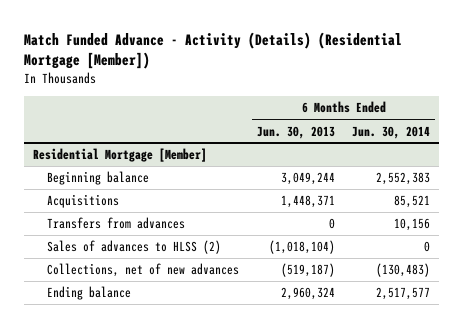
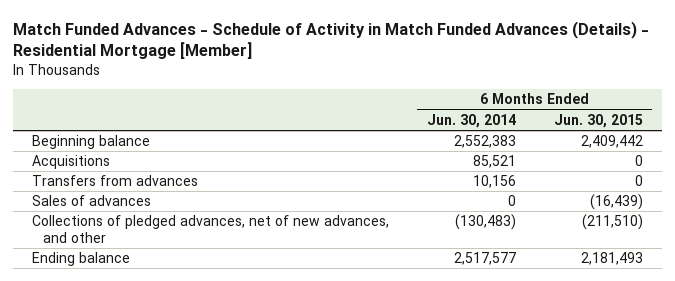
[24,31,403,70] Match Funded Advance - Activity (Details) (Residential Mortgage [Member]) -> [12,20,649,60] Match Funded Advances - Schedule of Activity in Match Funded Advances (Details) - Residential Mortgage [Member]
[256,125,335,139] Jun. 30, 2013 -> none
none -> [553,113,643,128] Jun. 30, 2015
[32,148,207,163] Residential Mortgage [Member] -> none
[47,240,222,255] Sales of advances to HLSS (2) -> [31,195,151,207] Sales of advances
[47,263,240,278] Collections, net of new advances -> [31,215,389,243] Collections of pledged advances, net of new advances, and other

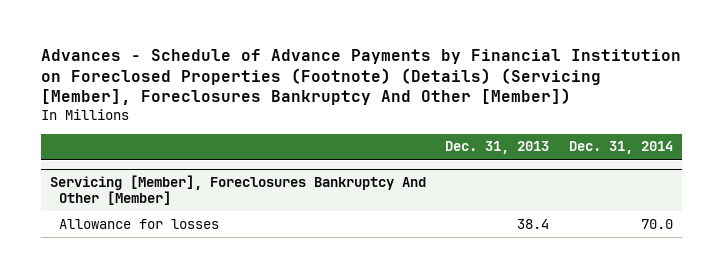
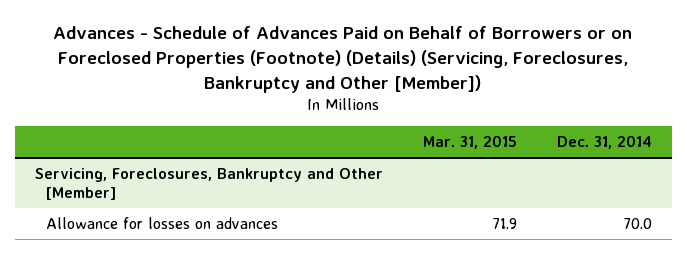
[40,49,681,106] Advances - Schedule of Advance Payments by Financial Institution on Foreclosed Properties (Footnote) (Details) (Servicing [Member], Foreclosures Bankruptcy And Other [Member]) -> [53,26,633,93] Advances - Schedule of Advances Paid on Behalf of Borrowers or on Foreclosed Properties (Footnote) (Details) (Servicing, Foreclosures, Bankruptcy and Other [Member])
[445,141,550,155] Dec. 31, 2013 -> none
none -> [422,135,517,150] Mar. 31, 2015
[50,174,427,206] Servicing [Member], Foreclosures Bankruptcy And Other [Member] -> [34,167,383,201] Servicing, Foreclosures, Bankruptcy and Other [Member]
[59,218,220,229] Allowance for losses -> [45,216,278,229] Allowance for losses on advances

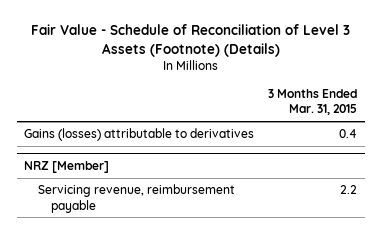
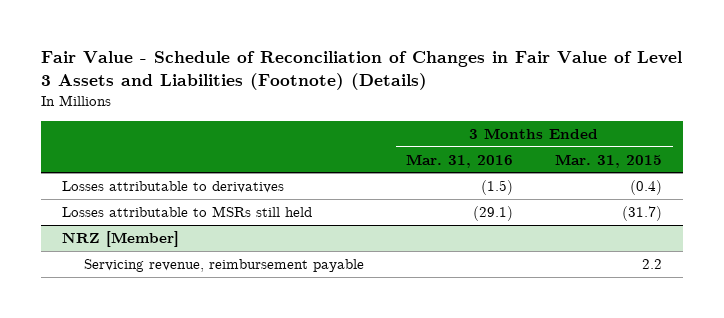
[30,24,350,57] Fair Value - Schedule of Reconciliation of Level 3 Assets (Footnote) (Details) -> [40,51,682,91] Fair Value - Schedule of Reconciliation of Changes in Fair Value of Level 3 Assets and Liabilities (Footnote) (Details)
none -> [406,153,514,168] Mar. 31, 2016
[24,128,255,142] Gains (losses) attributable to derivatives -> [61,180,284,193] Losses attributable to derivatives
[339,129,358,139] 0.4 -> [630,179,663,195] (0.4)
none -> [61,205,312,217] Losses attributable to MSRs still held

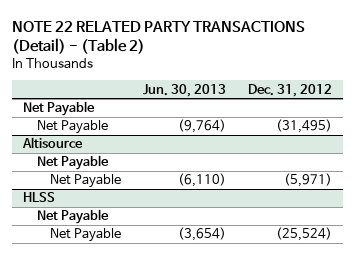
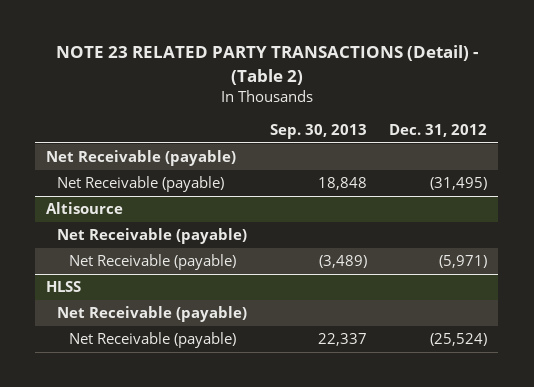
[12,20,306,54] NOTE 22 RELATED PARTY TRANSACTIONS (Detail) - (Table 2) -> [55,45,478,85] NOTE 23 RELATED PARTY TRANSACTIONS (Detail) - (Table 2)
[143,83,227,97] Jun. 30, 2013 -> none
none -> [269,124,367,140] Sep. 30, 2013
[23,101,96,117] Net Payable -> [46,150,237,167] Net Receivable (payable)
[36,120,108,135] Net Payable -> [57,176,225,193] Net Receivable (payable)
[36,155,109,171] Net Payable -> [57,228,248,245] Net Receivable (payable)
[50,174,122,189] Net Payable -> [68,254,236,271] Net Receivable (payable)
[36,209,109,225] Net Payable -> [57,306,248,323] Net Receivable (payable)
[50,228,122,243] Net Payable -> [68,332,236,349] Net Receivable (payable)

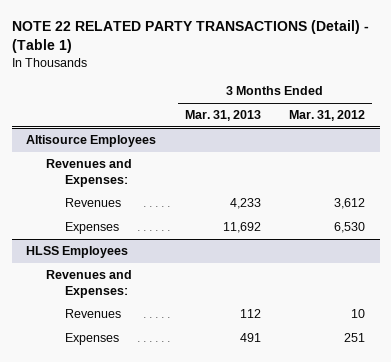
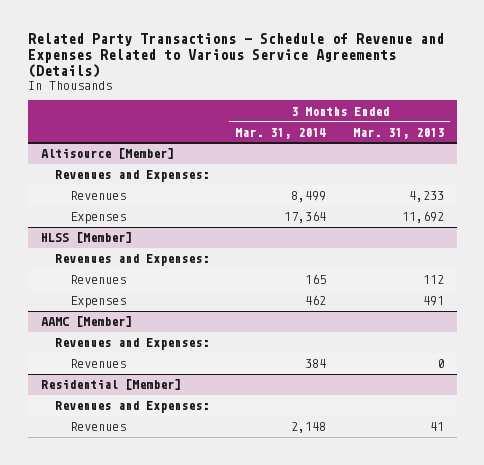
[11,19,369,54] NOTE 22 RELATED PARTY TRANSACTIONS (Detail) - (Table 1) -> [27,32,444,79] Related Party Transactions - Schedule of Revenue and Expenses Related to Various Service Agreements (Details)
[289,110,366,122] Mar. 31, 2012 -> none
none -> [235,127,327,139] Mar. 31, 2014
[26,135,157,148] Altisource Employees -> none
none -> [40,148,174,160] Altisource [Member]
[26,246,129,259] HLSS Employees -> none
none -> [40,232,132,244] HLSS [Member]
none -> [40,316,132,328] AAMC [Member]
none -> [55,338,210,351] Revenues and Expenses:
none -> [70,359,127,369] Revenues
none -> [40,379,181,391] Residential [Member]
none -> [55,401,210,414] Revenues and Expenses:
none -> [70,422,127,432] Revenues

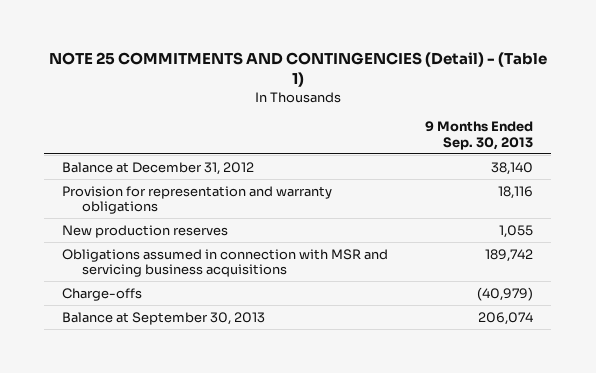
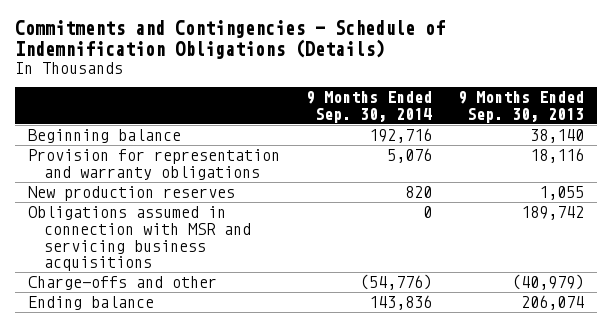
[48,52,547,88] NOTE 25 COMMITMENTS AND CONTINGENCIES (Detail) - (Table 1) -> [14,20,445,59] Commitments and Contingencies - Schedule of Indemnification Obligations (Details)
none -> [305,91,432,123] 9 Months Ended Sep. 30, 2014
[62,161,255,175] Balance at December 31, 2012 -> [27,129,181,144] Beginning balance
[62,287,143,301] Charge-offs -> [27,276,217,291] Charge-offs and other
[62,311,266,325] Balance at September 30, 2013 -> [27,296,154,311] Ending balance

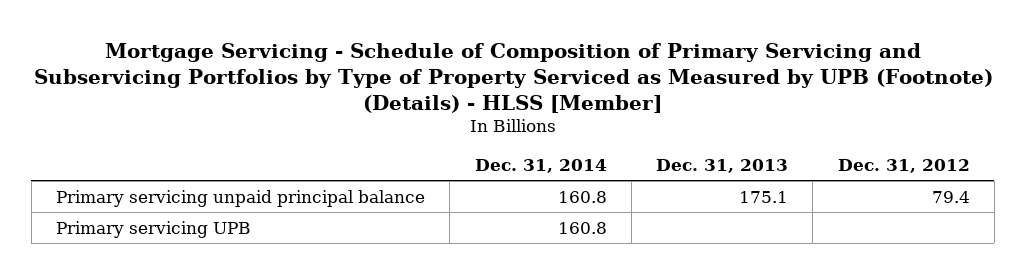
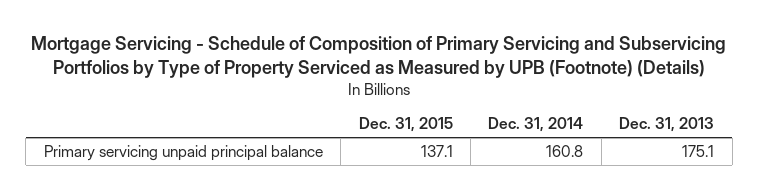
[33,42,993,113] Mortgage Servicing - Schedule of Composition of Primary Servicing and Subservicing Portfolios by Type of Property Serviced as Measured by UPB (Footnote) (Details) - HLSS [Member] -> [30,35,726,78] Mortgage Servicing - Schedule of Composition of Primary Servicing and Subservicing Portfolios by Type of Property Serviced as Measured by UPB (Footnote) (Details)
[837,158,970,173] Dec. 31, 2012 -> none
none -> [358,117,453,133] Dec. 31, 2015
[56,220,252,238] Primary servicing UPB -> none

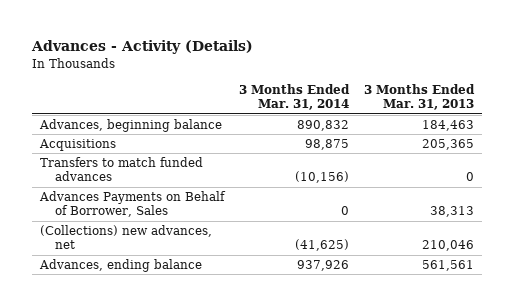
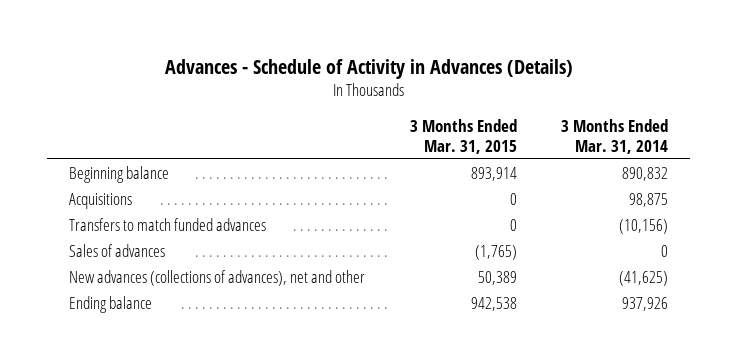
[31,40,254,55] Advances - Activity (Details) -> [164,58,573,79] Advances - Schedule of Activity in Advances (Details)
[364,84,476,111] 3 Months Ended Mar. 31, 2013 -> none
none -> [409,119,517,154] 3 Months Ended Mar. 31, 2015
[38,119,222,133] Advances, beginning balance -> [69,166,170,184] Beginning balance
[38,191,226,218] Advances Payments on Behalf of Borrower, Sales -> [69,244,166,258] Sales of advances
[39,225,212,250] (Collections) new advances, net -> [69,270,366,287] New advances (collections of advances), net and other
[38,259,202,273] Advances, ending balance -> [69,296,153,314] Ending balance

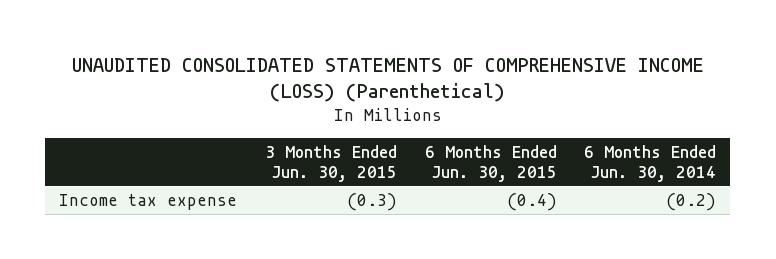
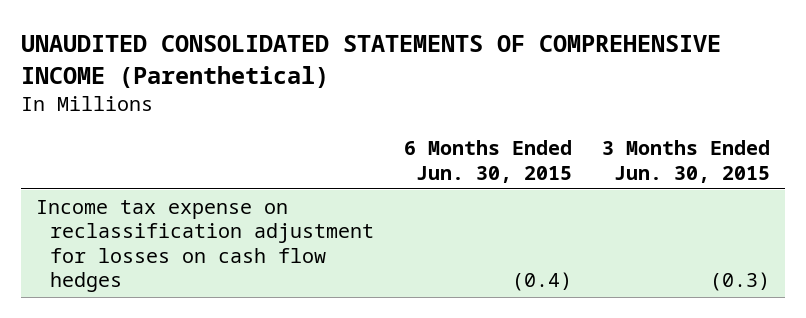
[71,57,704,103] UNAUDITED CONSOLIDATED STATEMENTS OF COMPREHENSIVE INCOME (LOSS) (Parenthetical) -> [21,35,722,88] UNAUDITED CONSOLIDATED STATEMENTS OF COMPREHENSIVE INCOME (Parenthetical)
[584,144,717,183] 6 Months Ended Jun. 30, 2014 -> none
[59,194,238,211] Income tax expense -> [36,199,375,293] Income tax expense on reclassification adjustment for losses on cash flow hedges

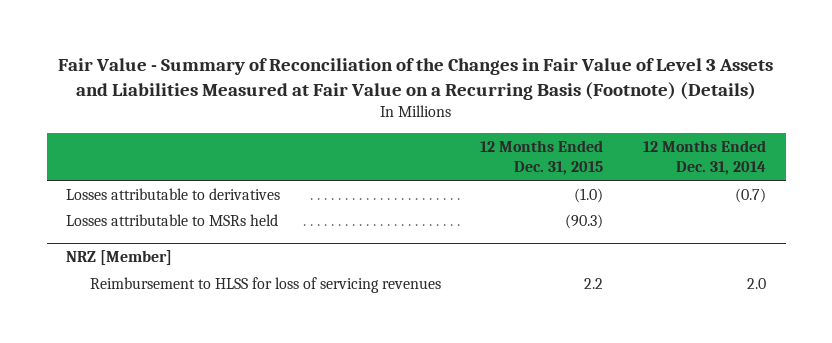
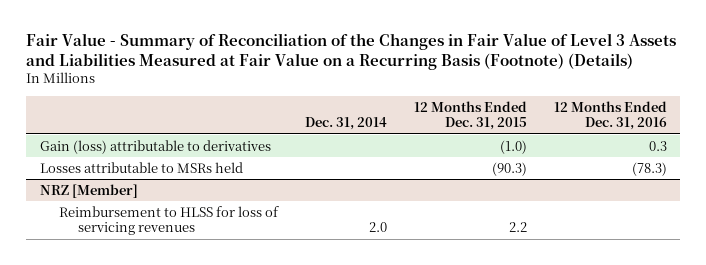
[642,139,766,176] 12 Months Ended Dec. 31, 2014 -> none
none -> [304,117,387,131] Dec. 31, 2014
none -> [553,100,667,131] 12 Months Ended Dec. 31, 2016
[66,187,281,200] Losses attributable to derivatives -> [39,139,271,154] Gain (loss) attributable to derivatives

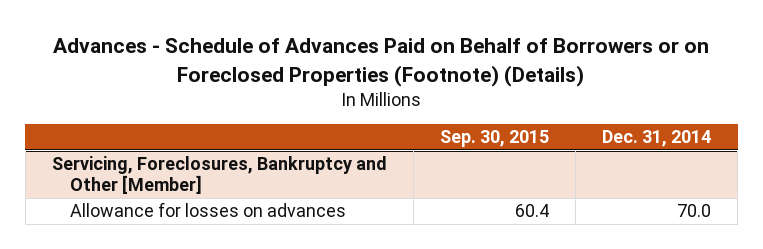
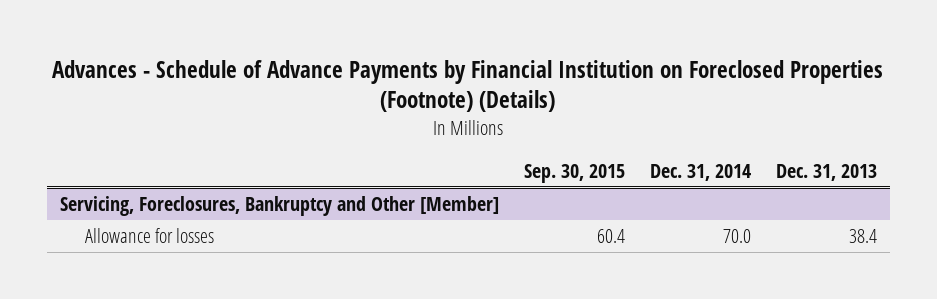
[53,38,710,87] Advances - Schedule of Advances Paid on Behalf of Borrowers or on Foreclosed Properties (Footnote) (Details) -> [52,59,884,113] Advances - Schedule of Advance Payments by Financial Institution on Foreclosed Properties (Footnote) (Details)
none -> [775,163,877,181] Dec. 31, 2013
[69,202,346,218] Allowance for losses on advances -> [84,227,214,243] Allowance for losses

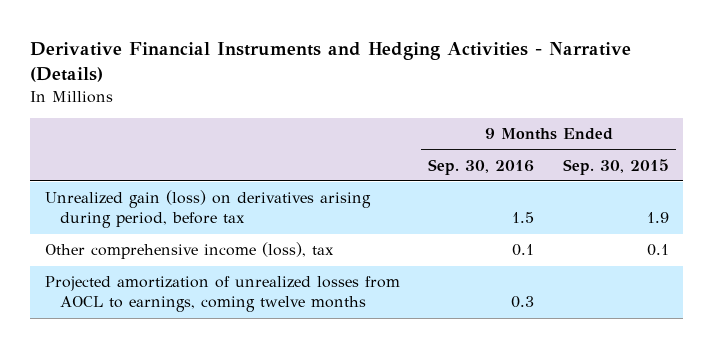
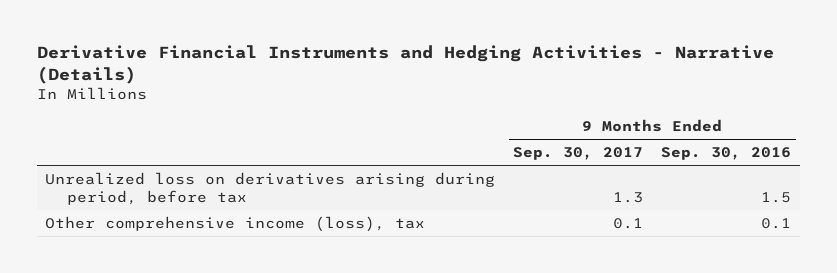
[562,158,669,175] Sep. 30, 2015 -> none
none -> [513,147,644,161] Sep. 30, 2017
[44,190,371,229] Unrealized gain (loss) on derivatives arising during period, before tax -> [45,171,496,206] Unrealized loss on derivatives arising during period, before tax
[44,276,400,313] Projected amortization of unrealized losses from AOCL to earnings, coming twelve months -> none

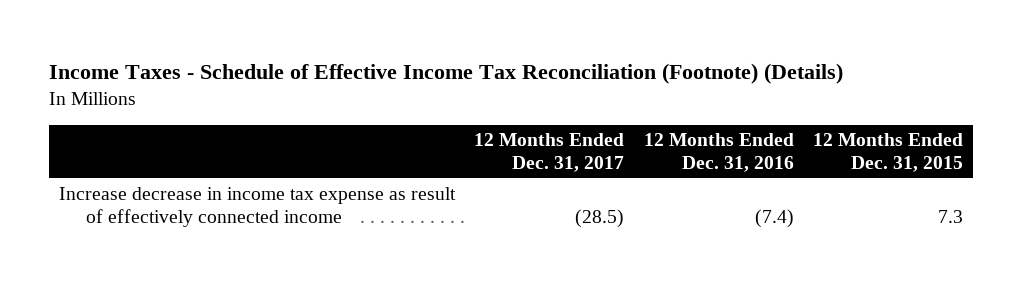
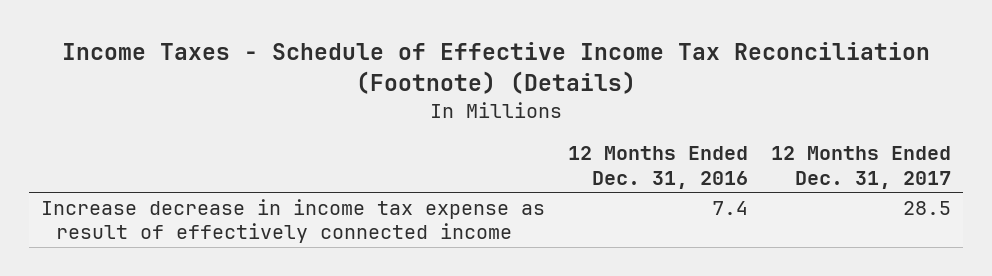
[813,132,964,173] 12 Months Ended Dec. 31, 2015 -> none
[575,209,625,229] (28.5) -> [903,201,952,216] 28.5
[754,209,794,229] (7.4) -> [711,201,748,216] 7.4

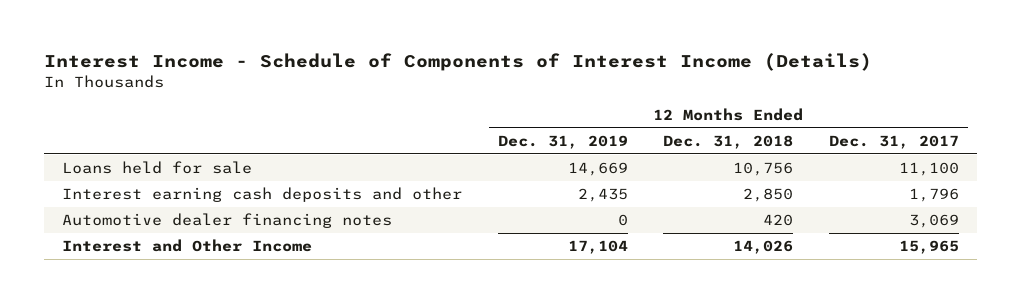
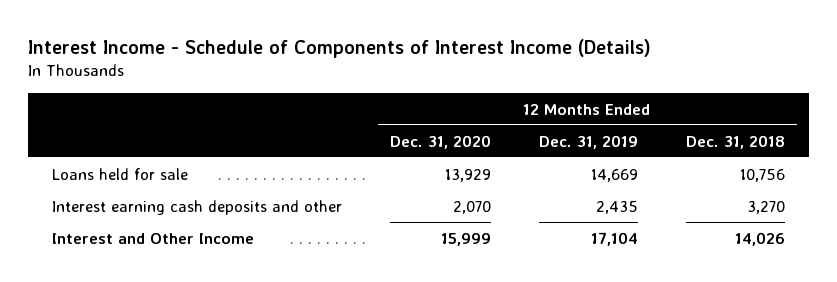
[829,135,960,150] Dec. 31, 2017 -> none
none -> [389,134,491,149] Dec. 31, 2020
[61,213,392,229] Automotive dealer financing notes -> none
[743,188,794,203] 2,850 -> [746,200,785,214] 3,270

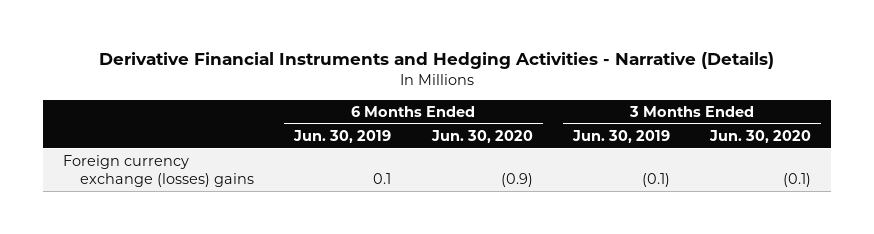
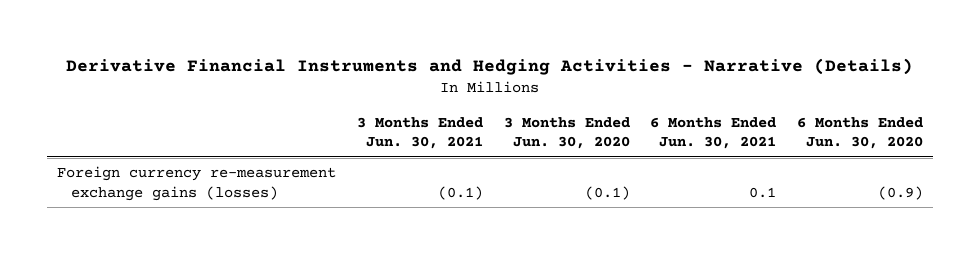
[293,129,392,143] Jun. 30, 2019 -> none
[571,129,670,143] Jun. 30, 2019 -> none
none -> [356,116,483,150] 3 Months Ended Jun. 30, 2021
none -> [650,116,777,150] 6 Months Ended Jun. 30, 2021
[62,155,255,188] Foreign currency exchange (losses) gains -> [57,166,337,201] Foreign currency re-measurement exchange gains (losses)

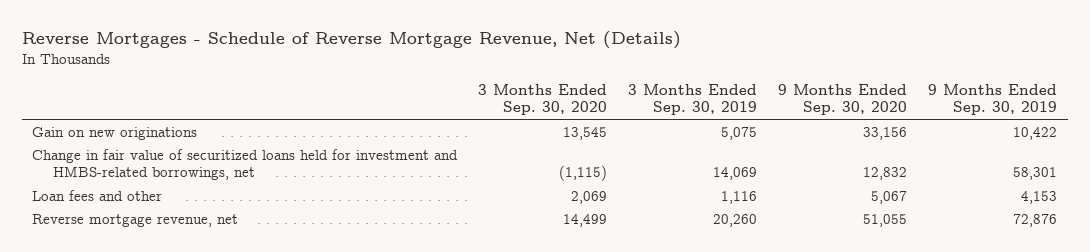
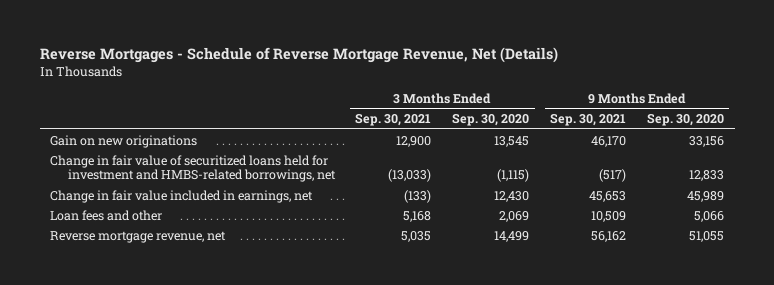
[628,83,758,116] 3 Months Ended Sep. 30, 2019 -> none
[928,83,1058,116] 9 Months Ended Sep. 30, 2019 -> none
none -> [355,113,432,127] Sep. 30, 2021
none -> [550,113,627,127] Sep. 30, 2021
[863,167,908,181] 12,832 -> [689,170,725,182] 12,833
none -> [50,189,314,203] Change in fair value included in earnings, net
[871,190,908,204] 5,067 -> [694,210,725,222] 5,066

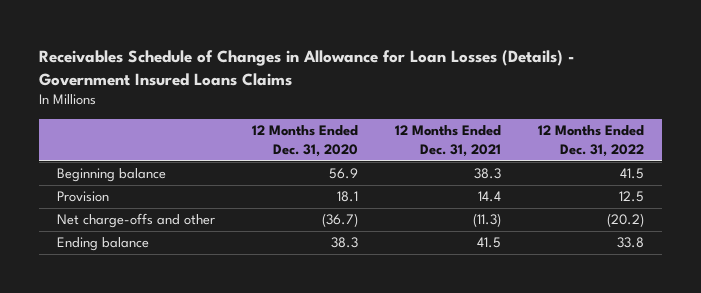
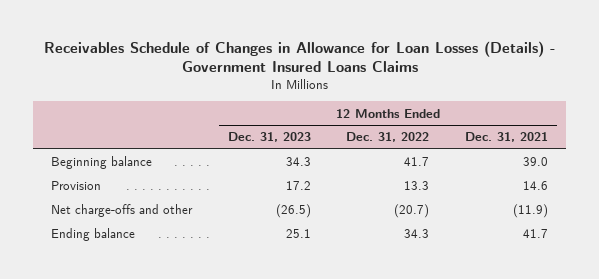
[252,125,359,158] 12 Months Ended Dec. 31, 2020 -> none
none -> [227,132,311,143] Dec. 31, 2023
[474,168,502,180] 38.3 -> [523,157,549,167] 39.0
[619,168,644,180] 41.5 -> [404,157,430,167] 41.7
[478,191,502,203] 14.4 -> [523,181,549,191] 14.6
[618,191,644,203] 12.5 -> [404,181,430,191] 13.3
[473,213,502,228] (11.3) -> [513,204,549,219] (11.9)
[606,213,644,228] (20.2) -> [394,204,430,219] (20.7)
[477,237,502,249] 41.5 -> [523,229,549,239] 41.7
[616,237,644,249] 33.8 -> [404,229,430,239] 34.3

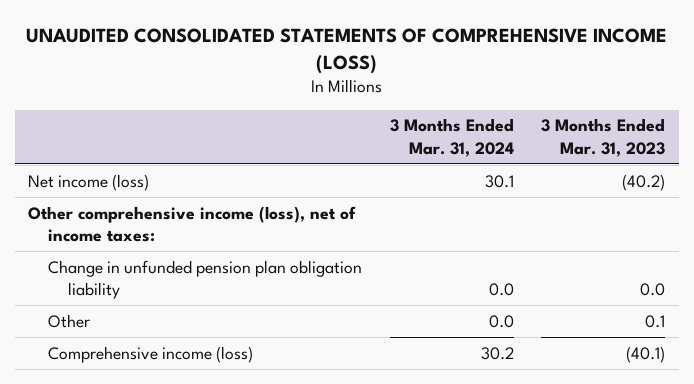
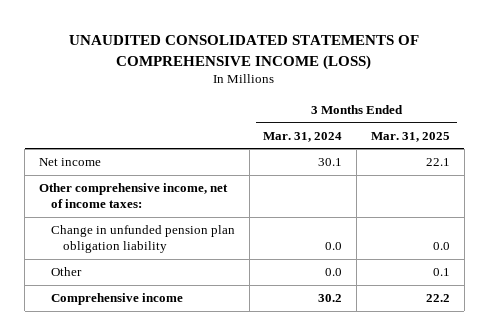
[541,118,666,157] 3 Months Ended Mar. 31, 2023 -> none
none -> [370,131,450,142] Mar. 31, 2025
[28,173,150,191] Net income (loss) -> [38,158,101,167] Net income
[28,205,357,242] Other comprehensive income (loss), net of income taxes: -> [38,183,228,208] Other comprehensive income, net of income taxes:
[48,345,254,363] Comprehensive income (loss) -> [50,293,183,306] Comprehensive income

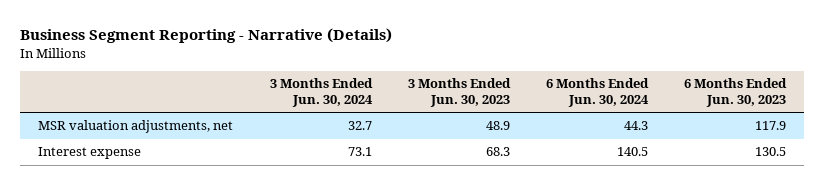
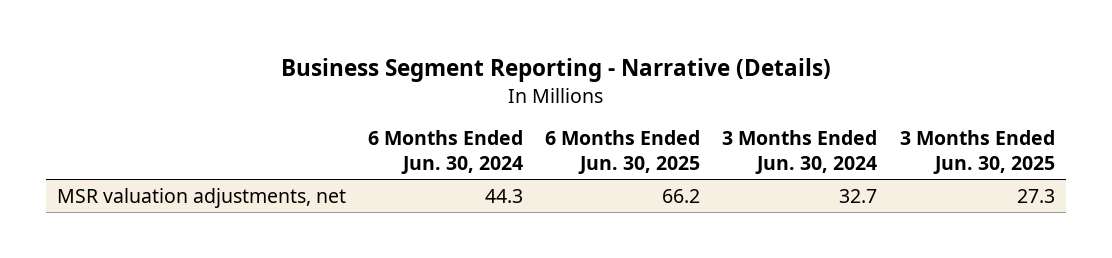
[407,78,511,108] 3 Months Ended Jun. 30, 2023 -> none
[684,78,788,108] 6 Months Ended Jun. 30, 2023 -> none
none -> [545,130,701,175] 6 Months Ended Jun. 30, 2025
none -> [899,130,1055,175] 3 Months Ended Jun. 30, 2025
[38,147,142,160] Interest expense -> none

